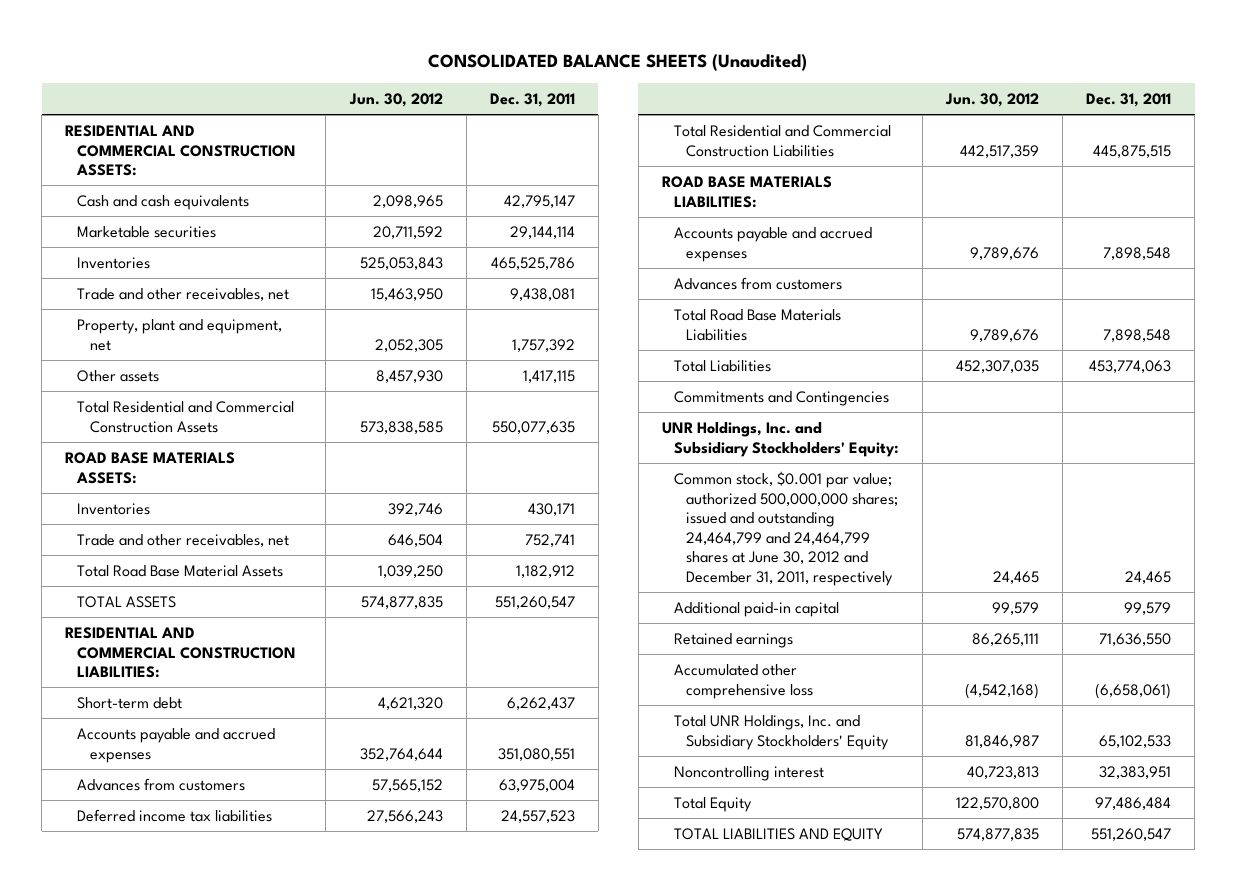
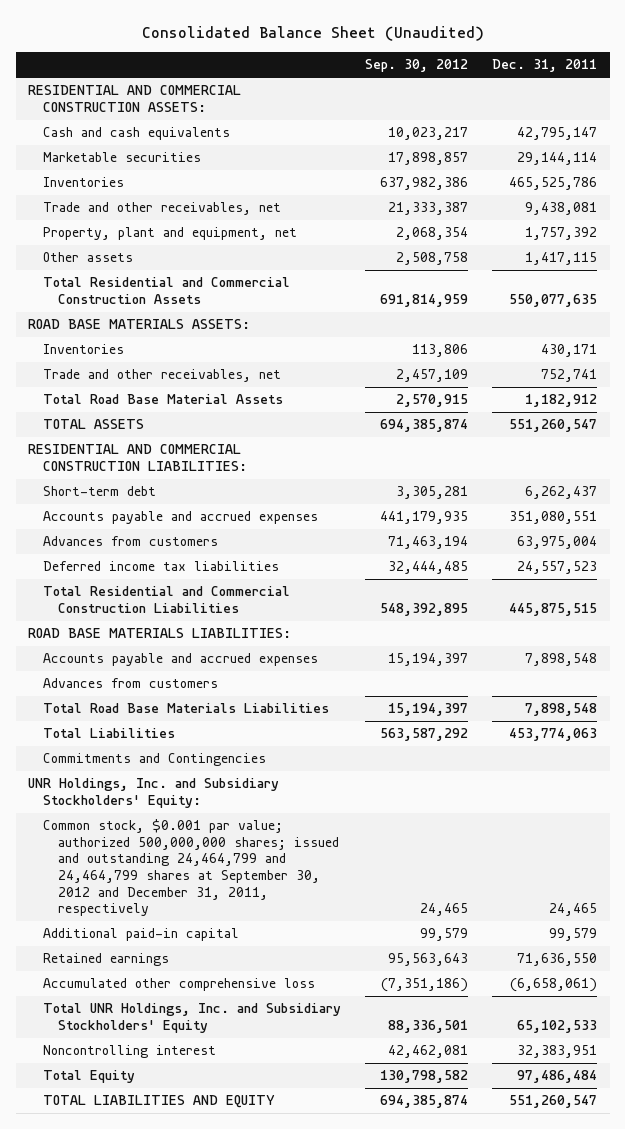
[428,53,808,71] CONSOLIDATED BALANCE SHEETS (Unaudited) -> [141,25,484,41] Consolidated Balance Sheet (Unaudited)
[348,92,443,107] Jun. 30, 2012 -> none
none -> [365,59,469,73] Sep. 30, 2012
[674,470,899,586] Common stock, $0.001 par value; authorized 500,000,000 shares; issued and outstanding 24,464,799 and 24,464,799 shares at June 30, 2012 and December 31, 2011, respectively -> [43,819,340,917] Common stock, $0.001 par value; authorized 500,000,000 shares; issued and outstanding 24,464,799 and 24,464,799 shares at September 30, 2012 and December 31, 2011, respectively

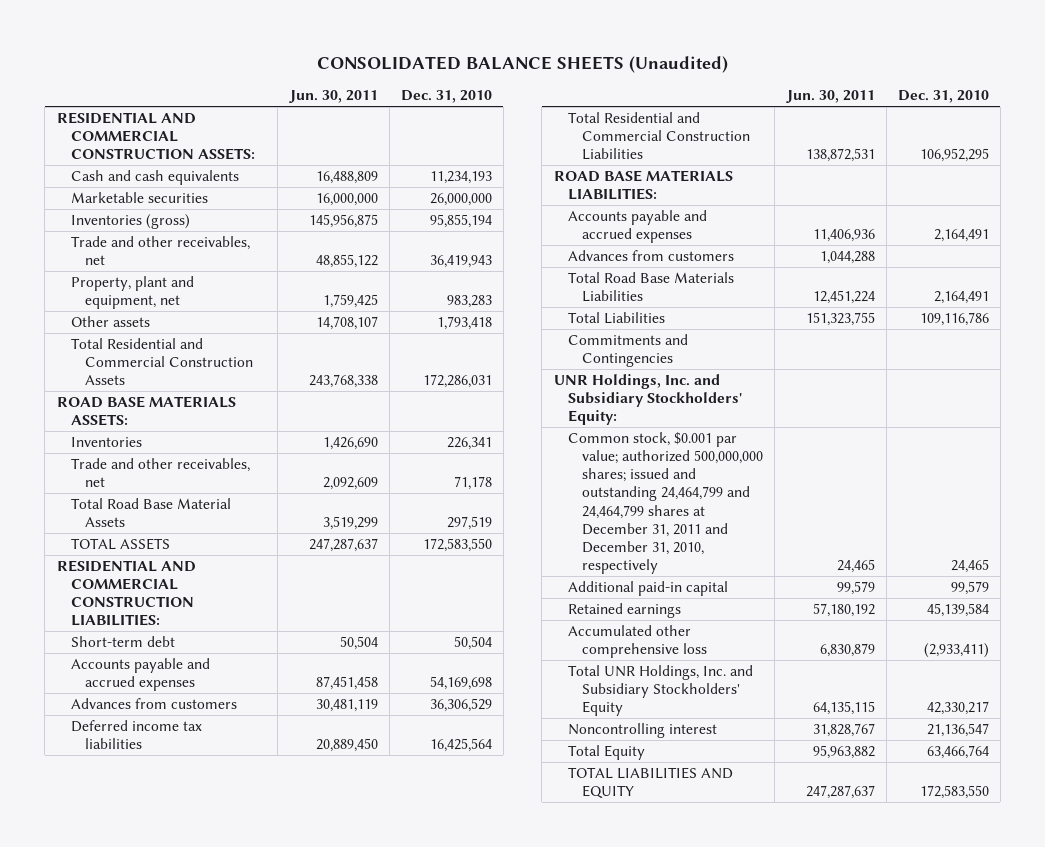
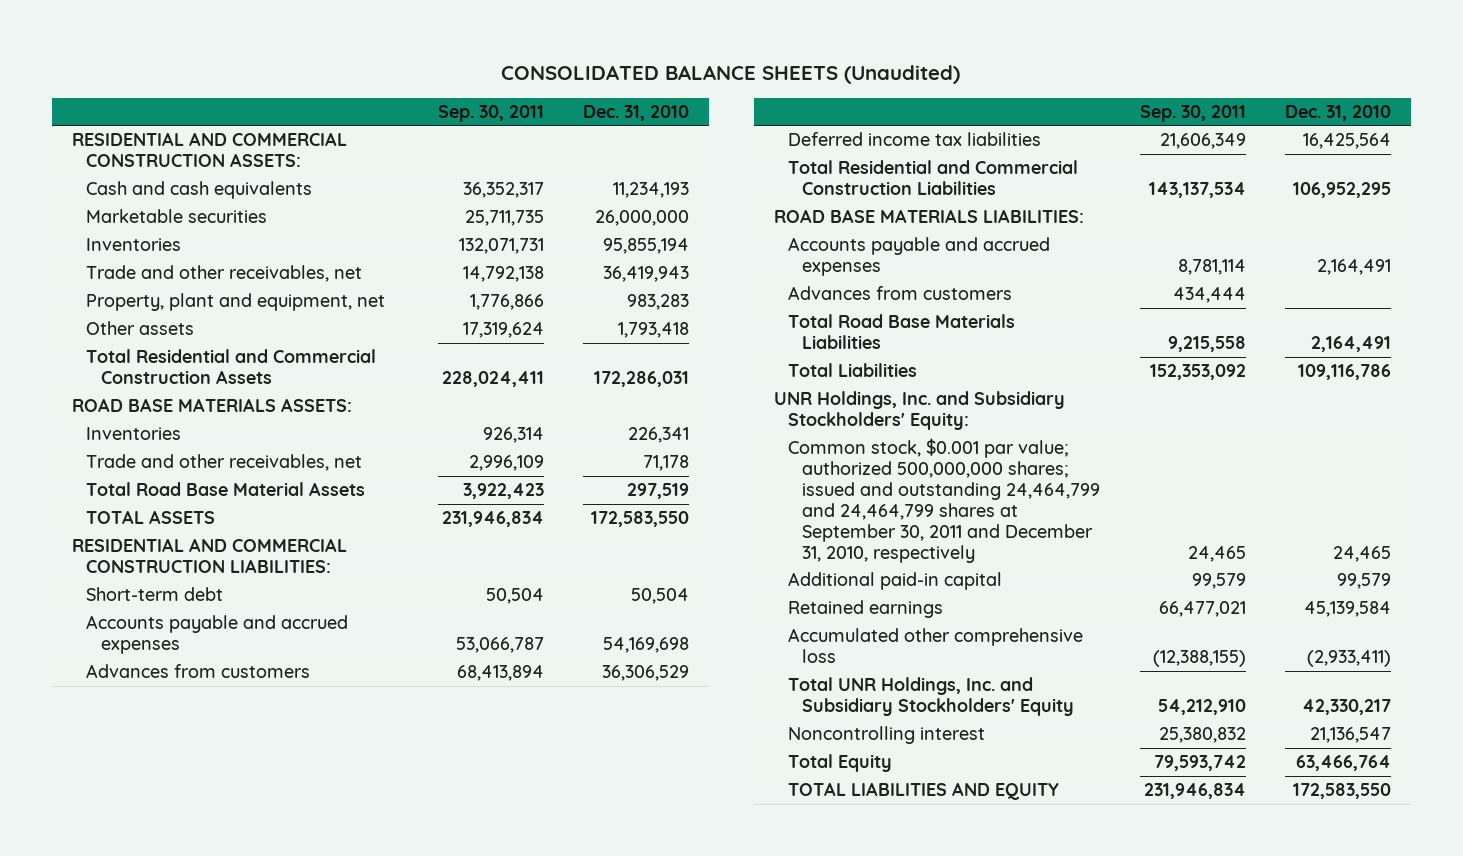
[288,90,378,104] Jun. 30, 2011 -> none
none -> [438,104,545,122] Sep. 30, 2011
[70,214,190,230] Inventories (gross) -> [86,238,182,252] Inventories
[567,334,688,368] Commitments and Contingencies -> none
[567,432,764,574] Common stock, $0.001 par value; authorized 500,000,000 shares; issued and outstanding 24,464,799 and 24,464,799 shares at December 31, 2011 and December 31, 2010, respectively -> [788,438,1101,563] Common stock, $0.001 par value; authorized 500,000,000 shares; issued and outstanding 24,464,799 and 24,464,799 shares at September 30, 2011 and December 31, 2010, respectively

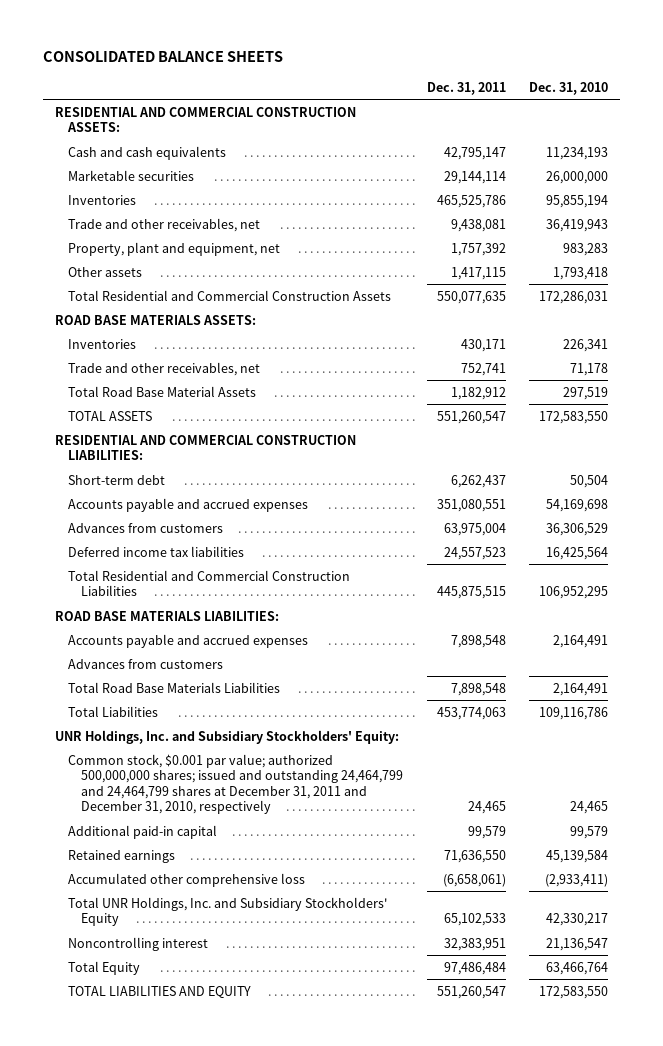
[501,64,961,84] CONSOLIDATED BALANCE SHEETS (Unaudited) -> [42,51,283,63] CONSOLIDATED BALANCE SHEETS
[438,104,545,122] Sep. 30, 2011 -> none
none -> [426,81,506,95] Dec. 31, 2011
[788,438,1101,563] Common stock, $0.001 par value; authorized 500,000,000 shares; issued and outstanding 24,464,799 and 24,464,799 shares at September 30, 2011 and December 31, 2010, respectively -> [67,753,404,815] Common stock, $0.001 par value; authorized 500,000,000 shares; issued and outstanding 24,464,799 and 24,464,799 shares at December 31, 2011 and December 31, 2010, respectively

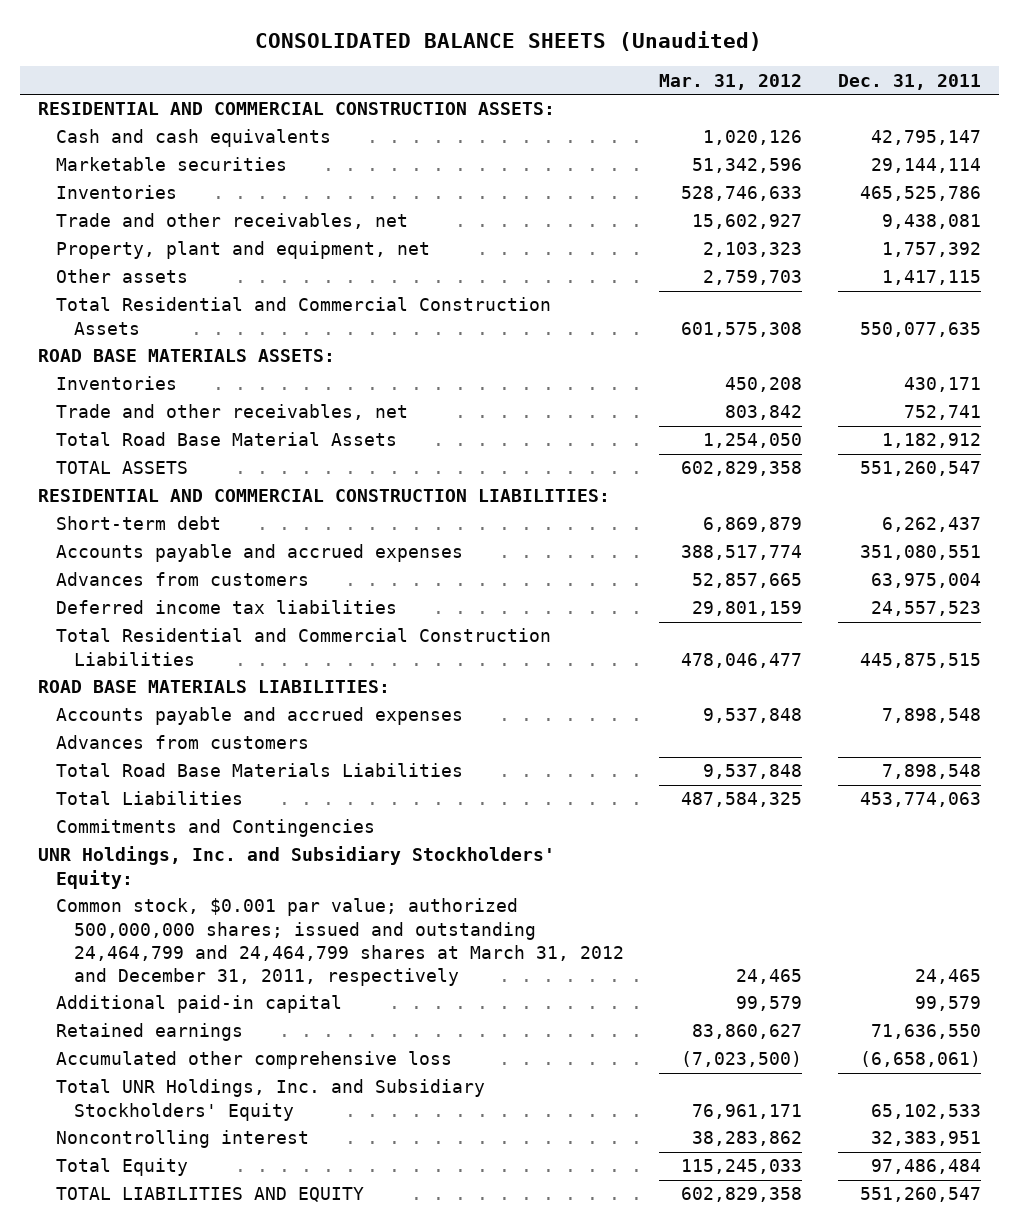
[42,51,283,63] CONSOLIDATED BALANCE SHEETS -> [255,31,763,52] CONSOLIDATED BALANCE SHEETS (Unaudited)
[529,81,609,95] Dec. 31, 2010 -> none
none -> [659,73,803,90] Mar. 31, 2012
none -> [55,819,375,838] Commitments and Contingencies
[67,753,404,815] Common stock, $0.001 par value; authorized 500,000,000 shares; issued and outstanding 24,464,799 and 24,464,799 shares at December 31, 2011 and December 31, 2010, respectively -> [55,898,624,986] Common stock, $0.001 par value; authorized 500,000,000 shares; issued and outstanding 24,464,799 and 24,464,799 shares at March 31, 2012 and December 31, 2011, respectively

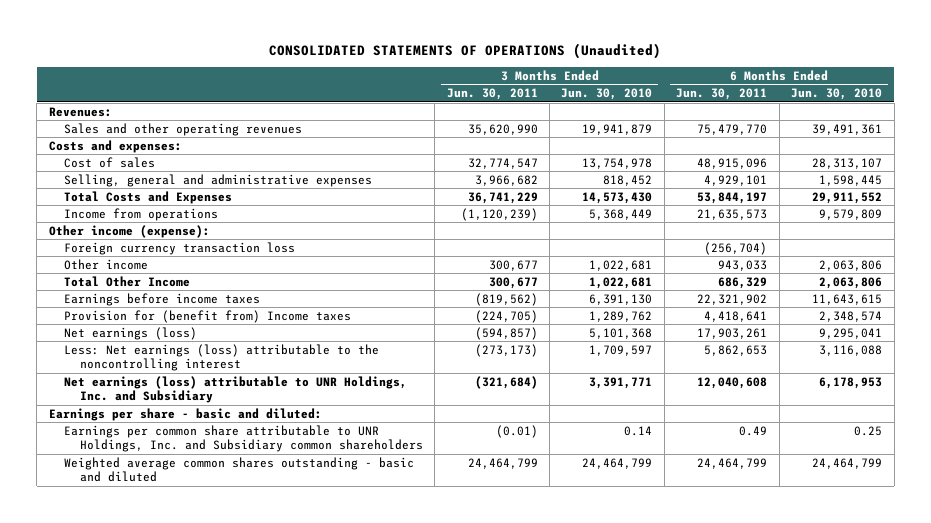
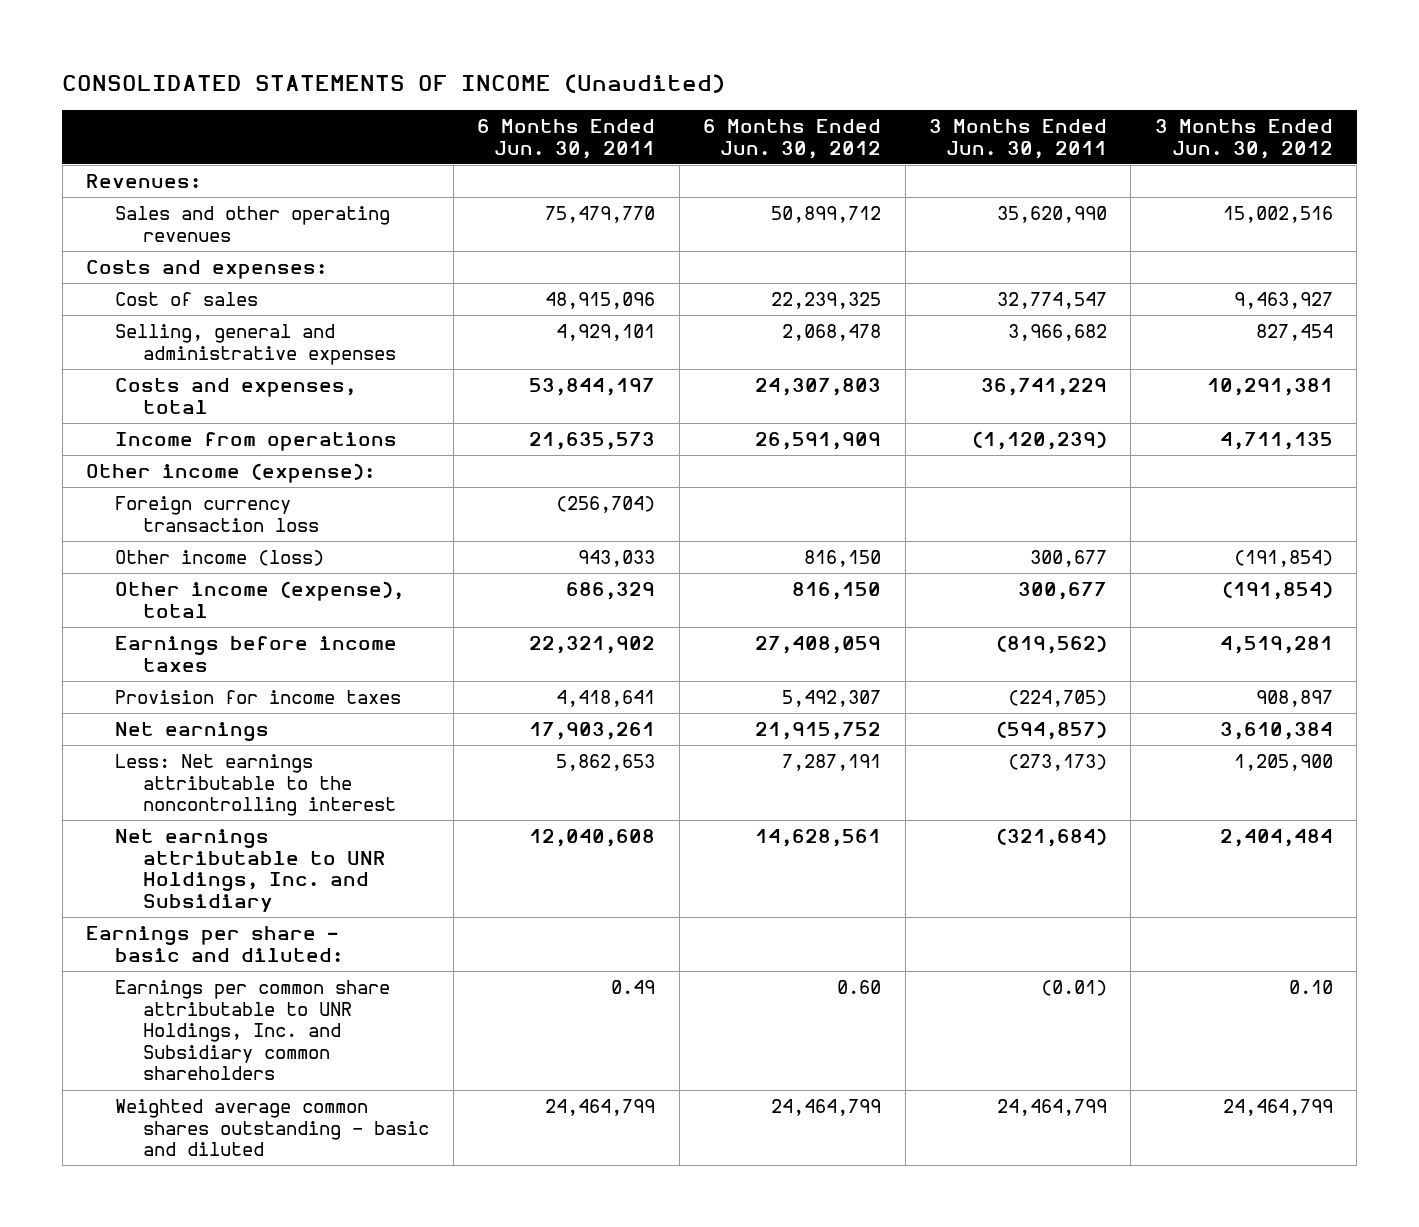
[269,42,662,59] CONSOLIDATED STATEMENTS OF OPERATIONS (Unaudited) -> [62,74,726,94] CONSOLIDATED STATEMENTS OF INCOME (Unaudited)
[561,88,653,101] Jun. 30, 2010 -> none
[791,88,883,101] Jun. 30, 2010 -> none
none -> [703,118,882,159] 6 Months Ended Jun. 30, 2012
none -> [1154,118,1333,159] 3 Months Ended Jun. 30, 2012
[64,190,233,204] Total Costs and Expenses -> [114,378,356,414] Costs and expenses, total
[64,258,149,270] Other income -> [114,550,324,567] Other income (loss)
[64,275,191,287] Total Other Income -> [114,581,404,618] Other income (expense), total
[64,309,352,323] Provision for (benefit from) Income taxes -> [114,690,401,705] Provision for income taxes
[64,326,198,340] Net earnings (loss) -> [114,722,269,742] Net earnings
[64,343,380,371] Less: Net earnings (loss) attributable to the noncontrolling interest -> [114,754,397,817] Less: Net earnings attributable to the noncontrolling interest
[64,375,408,403] Net earnings (loss) attributable to UNR Holdings, Inc. and Subsidiary -> [114,829,387,912] Net earnings attributable to UNR Holdings, Inc. and Subsidiary

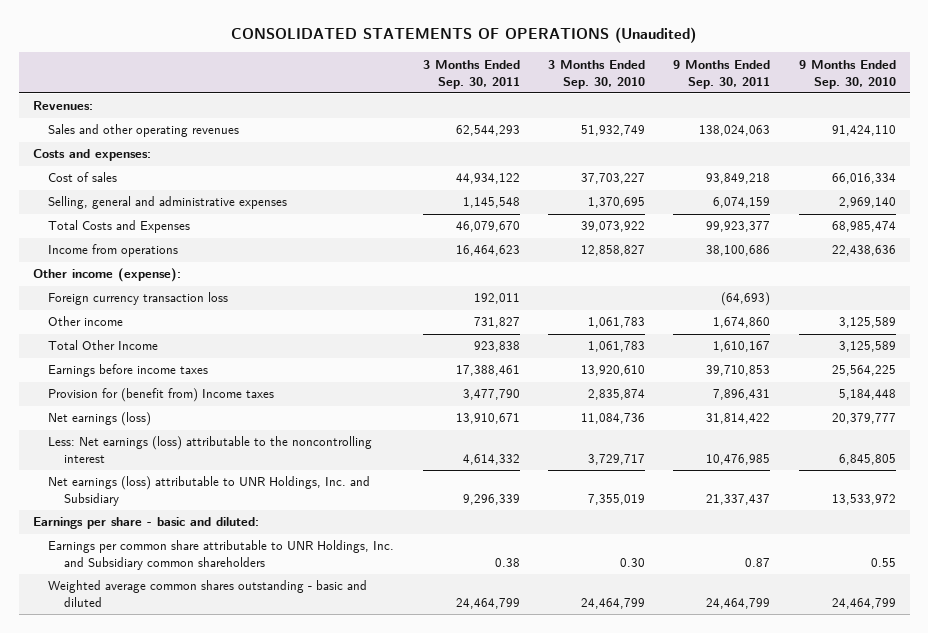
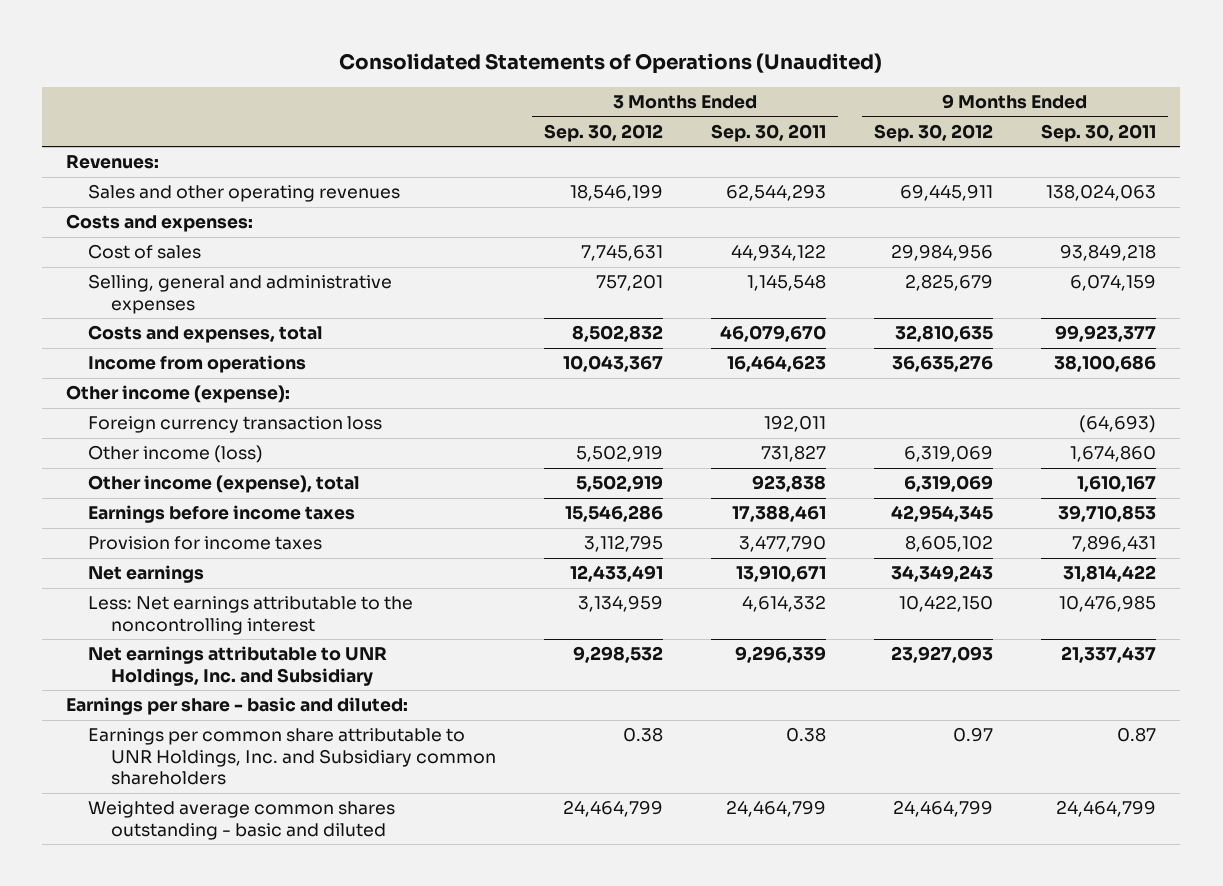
[231,27,697,44] CONSOLIDATED STATEMENTS OF OPERATIONS (Unaudited) -> [339,53,883,75] Consolidated Statements of Operations (Unaudited)
[547,59,645,89] 3 Months Ended Sep. 30, 2010 -> none
[798,59,896,89] 9 Months Ended Sep. 30, 2010 -> none
none -> [543,123,663,142] Sep. 30, 2012
none -> [874,123,994,142] Sep. 30, 2012
[48,220,191,234] Total Costs and Expenses -> [88,325,324,344] Costs and expenses, total
[48,316,124,327] Other income -> [88,445,264,464] Other income (loss)
[48,340,159,351] Total Other Income -> [88,475,361,494] Other income (expense), total
[48,388,275,403] Provision for (benefit from) Income taxes -> [88,536,323,551] Provision for income taxes
[48,412,152,427] Net earnings (loss) -> [88,565,205,584] Net earnings
[48,436,373,464] Less: Net earnings (loss) attributable to the noncontrolling interest -> [88,596,414,635] Less: Net earnings attributable to the noncontrolling interest
[48,476,371,507] Net earnings (loss) attributable to UNR Holdings, Inc. and Subsidiary -> [88,646,388,686] Net earnings attributable to UNR Holdings, Inc. and Subsidiary

